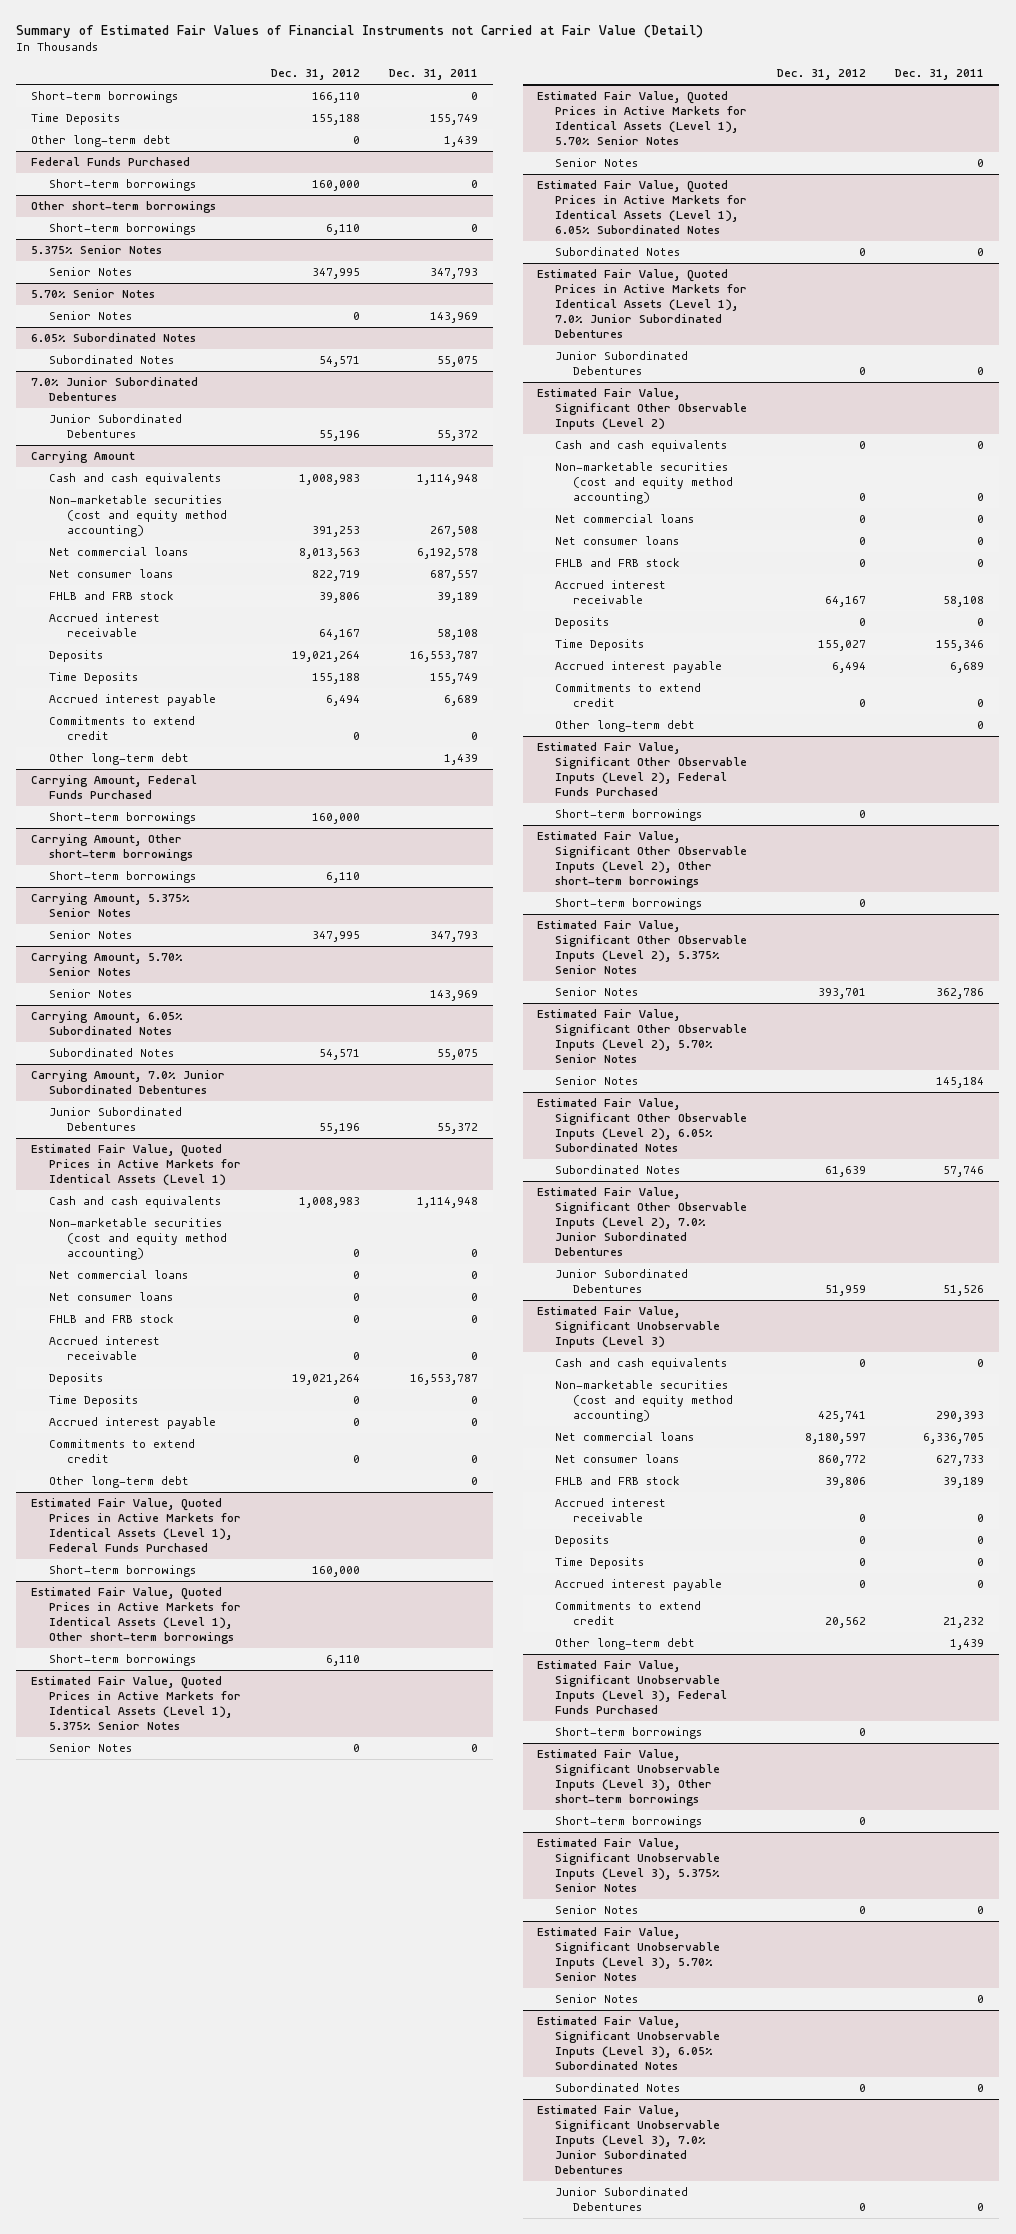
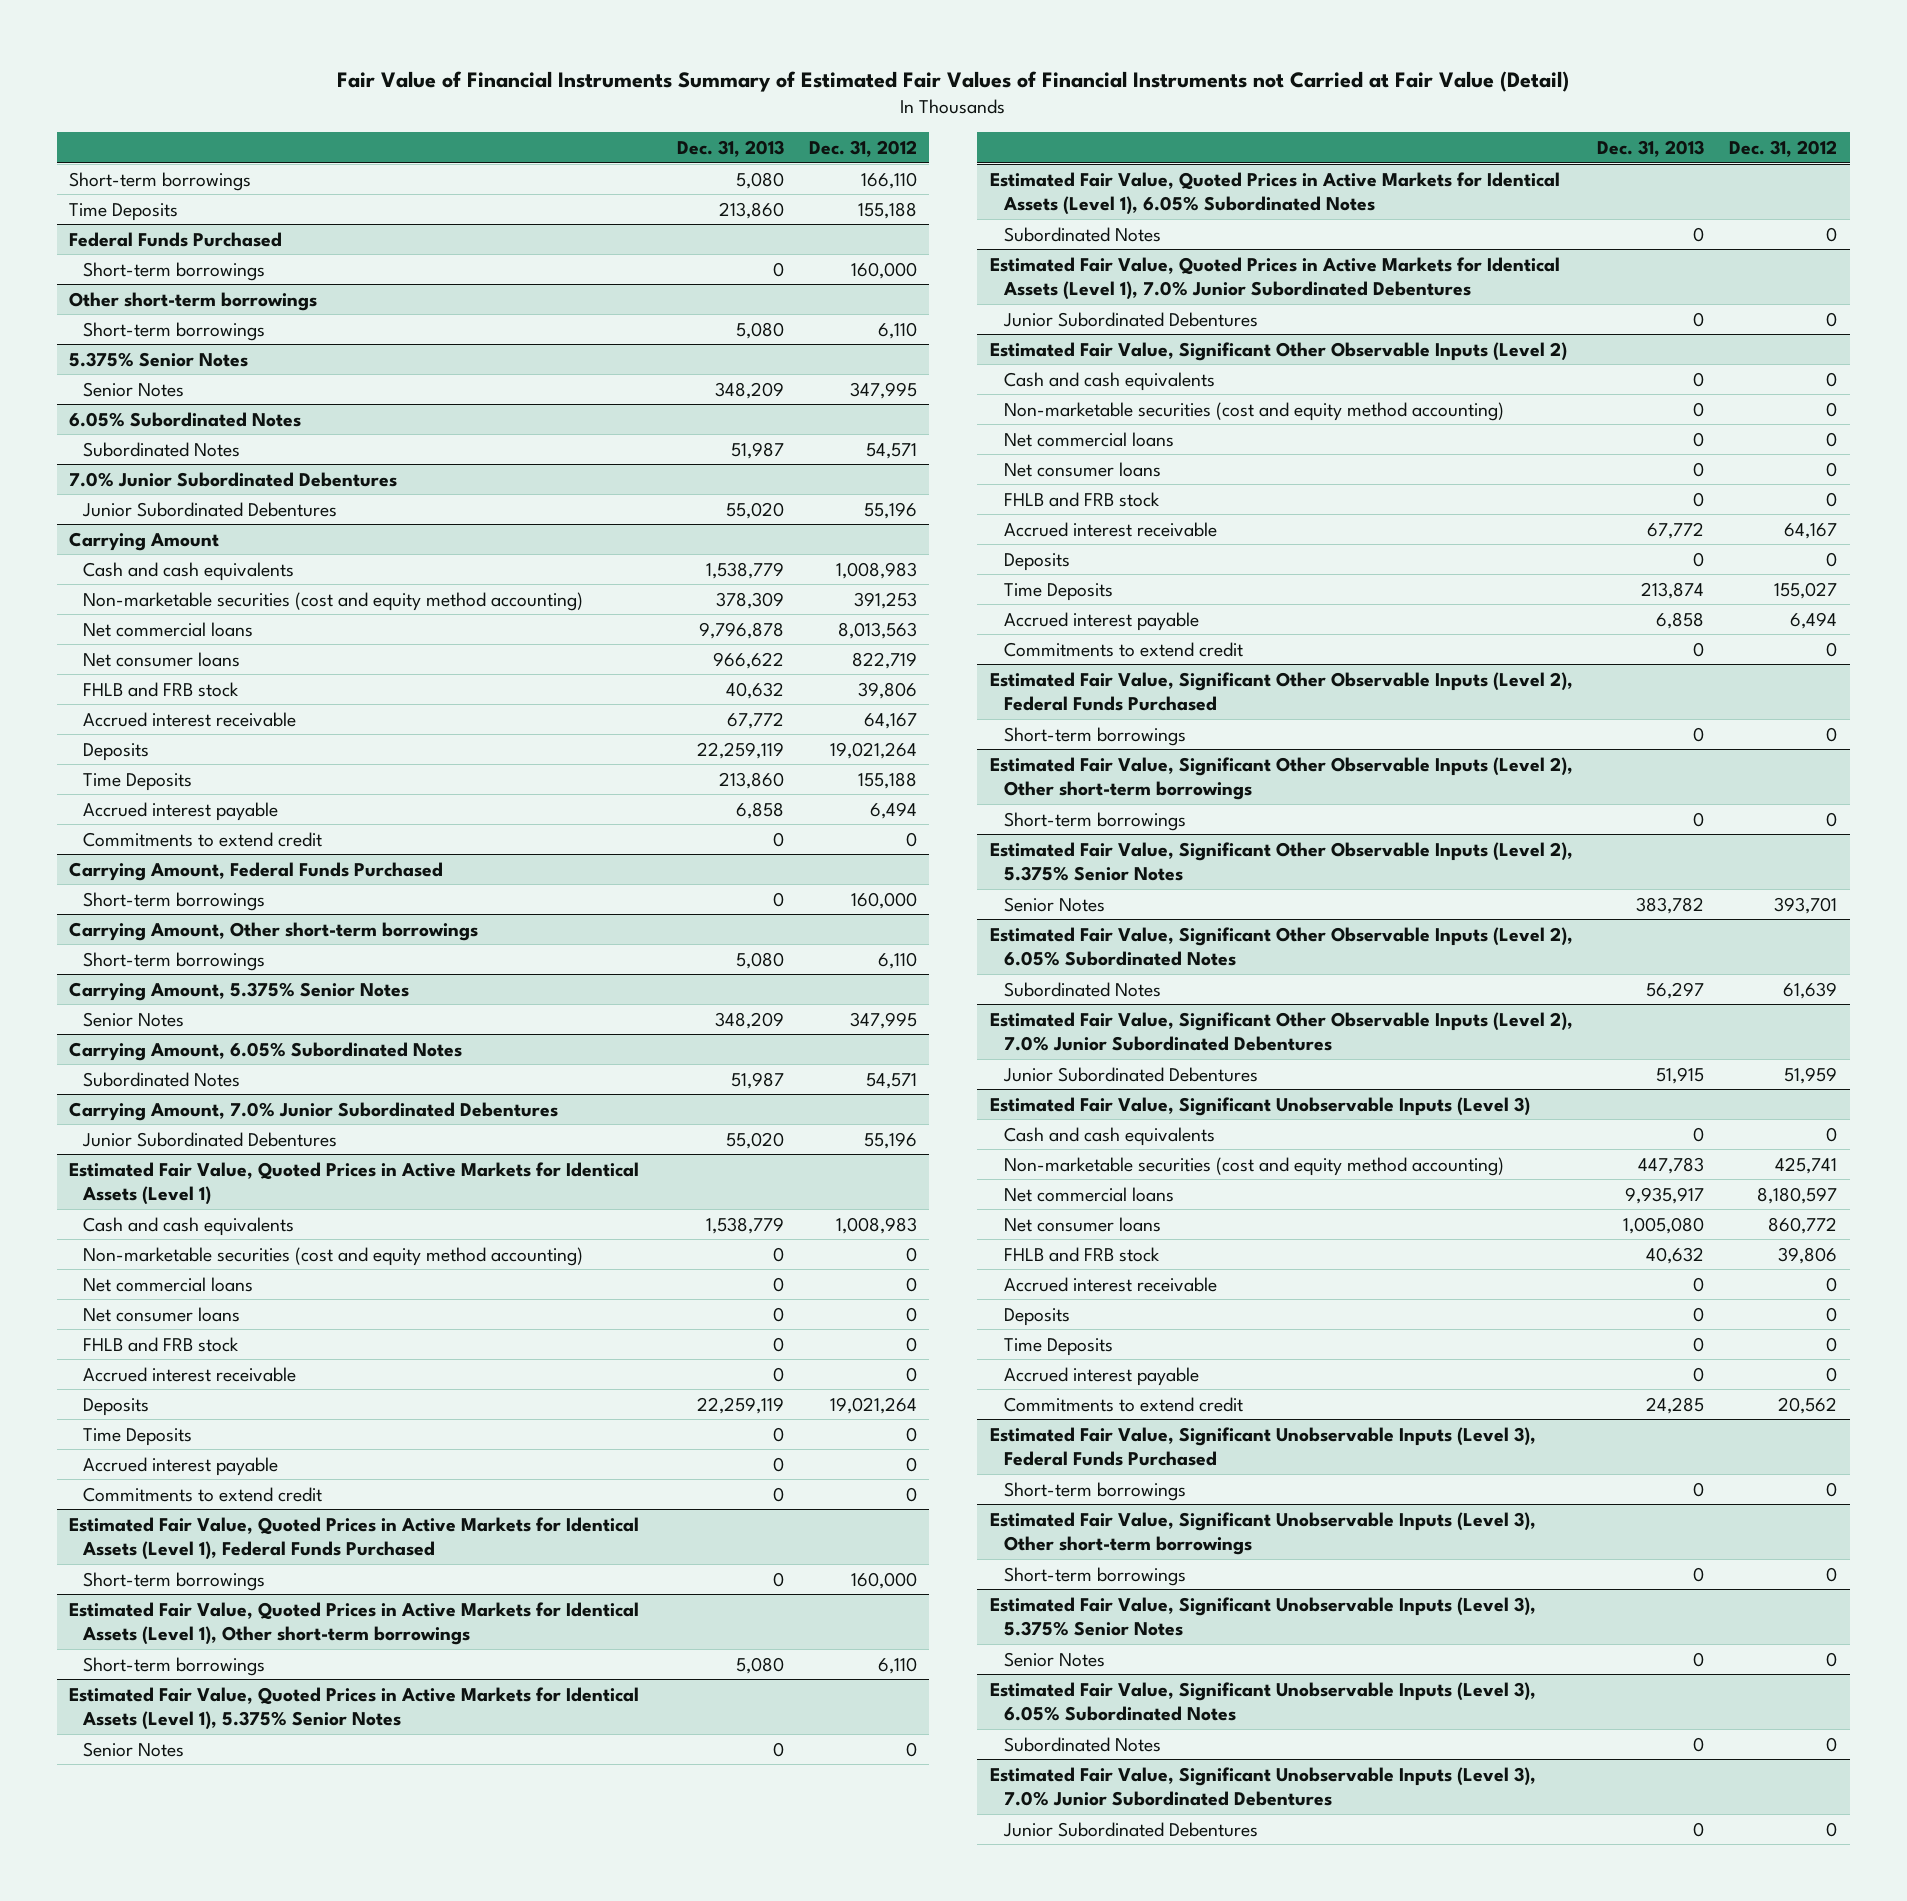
[16,24,704,38] Summary of Estimated Fair Values of Financial Instruments not Carried at Fair Value (Detail) -> [337,71,1570,93] Fair Value of Financial Instruments Summary of Estimated Fair Values of Financial Instruments not Carried at Fair Value (Detail)
[389,69,479,81] Dec. 31, 2011 -> none
none -> [677,139,785,157] Dec. 31, 2013
[31,134,172,147] Other long-term debt -> none
[31,288,156,298] 5.70% Senior Notes -> none
[48,310,132,320] Senior Notes -> none
[48,752,189,765] Other long-term debt -> none
[31,951,184,977] Carrying Amount, 5.70% Senior Notes -> none
[48,988,132,998] Senior Notes -> none
[48,1475,189,1488] Other long-term debt -> none
[537,90,748,146] Estimated Fair Value, Quoted Prices in Active Markets for Identical Assets (Level 1), 5.70% Senior Notes -> none
[555,157,639,167] Senior Notes -> none
[555,719,696,732] Other long-term debt -> none
[537,1008,748,1064] Estimated Fair Value, Significant Other Observable Inputs (Level 2), 5.70% Senior Notes -> none
[555,1075,639,1085] Senior Notes -> none
[555,1637,696,1650] Other long-term debt -> none
[537,1926,721,1982] Estimated Fair Value, Significant Unobservable Inputs (Level 3), 5.70% Senior Notes -> none
[555,1993,639,2003] Senior Notes -> none

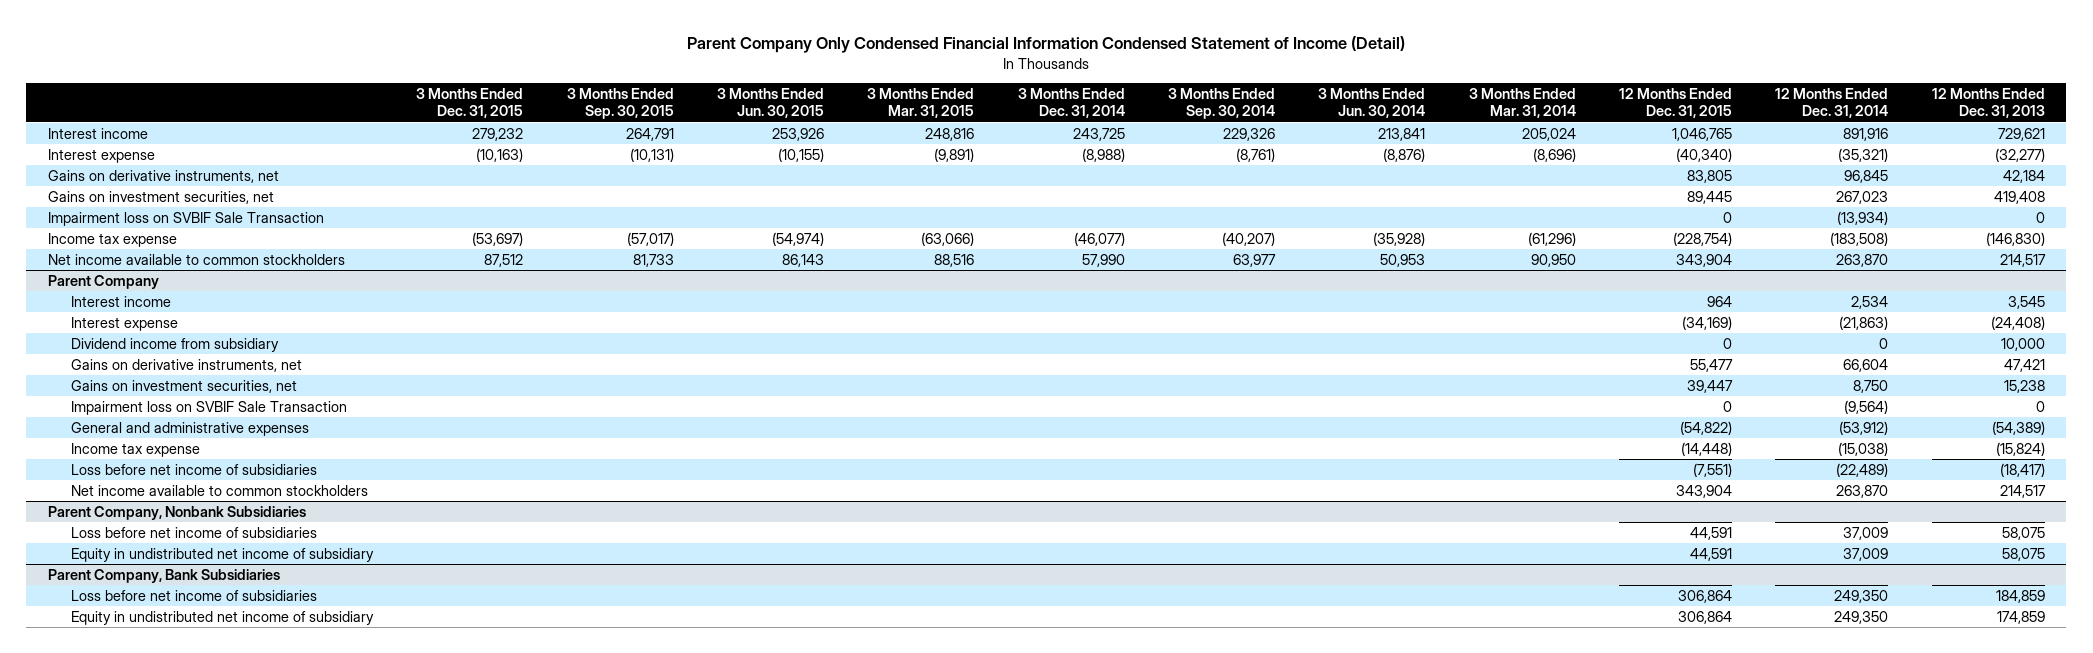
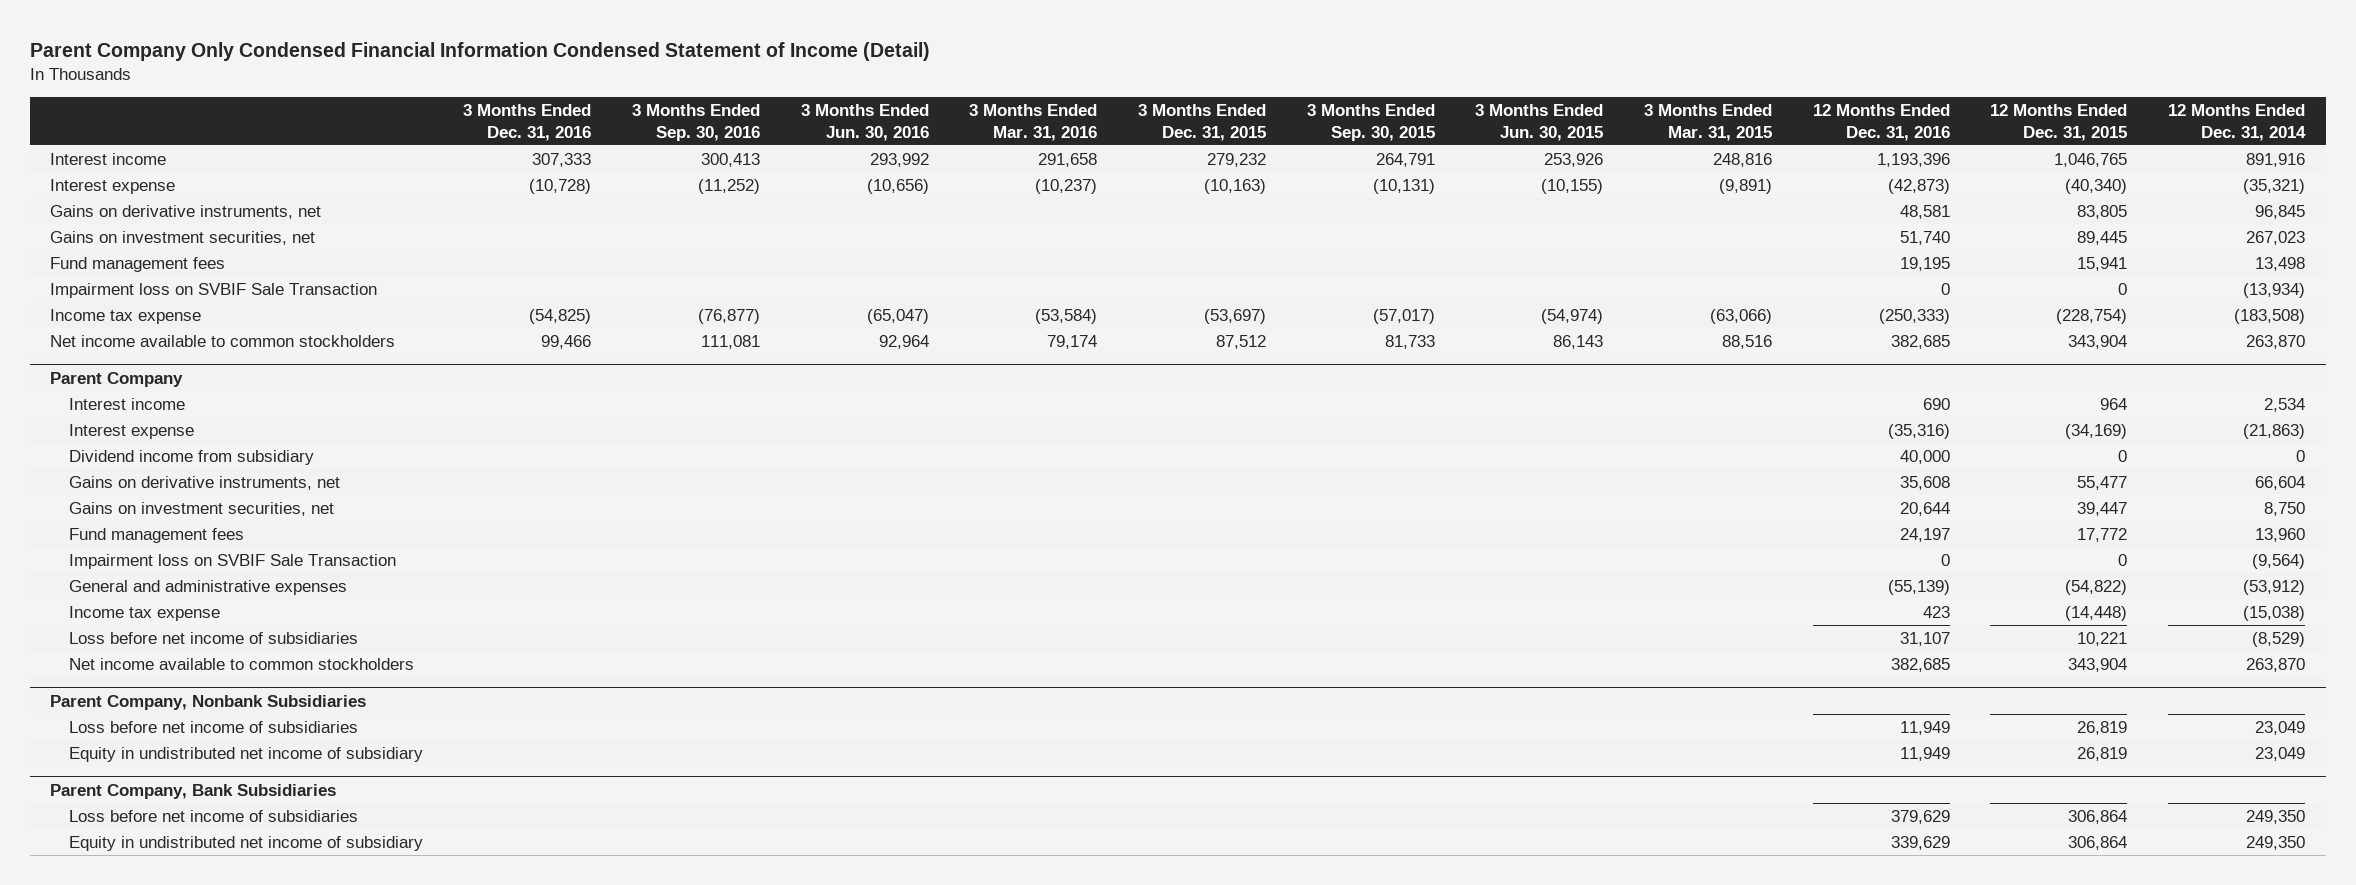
[1017,87,1125,119] 3 Months Ended Dec. 31, 2014 -> none
[1168,87,1276,120] 3 Months Ended Sep. 30, 2014 -> none
[1318,87,1426,119] 3 Months Ended Jun. 30, 2014 -> none
[1468,87,1576,119] 3 Months Ended Mar. 31, 2014 -> none
[1931,87,2045,119] 12 Months Ended Dec. 31, 2013 -> none
none -> [463,103,592,141] 3 Months Ended Dec. 31, 2016
none -> [631,103,760,141] 3 Months Ended Sep. 30, 2016
none -> [800,103,929,141] 3 Months Ended Jun. 30, 2016
none -> [969,103,1098,141] 3 Months Ended Mar. 31, 2016
none -> [1812,103,1950,141] 12 Months Ended Dec. 31, 2016
none -> [50,256,226,272] Fund management fees
none -> [68,527,244,543] Fund management fees
[1693,462,1733,477] (7,551) -> [2077,631,2128,646] 10,221
[1836,462,1889,477] (22,489) -> [2252,631,2306,647] (8,529)
[1690,526,1733,540] 44,591 -> [2077,720,2128,735] 26,819
[1843,526,1889,540] 37,009 -> [2255,720,2306,735] 23,049
[1690,547,1733,561] 44,591 -> [2077,746,2128,761] 26,819
[1843,547,1889,561] 37,009 -> [2255,746,2306,761] 23,049

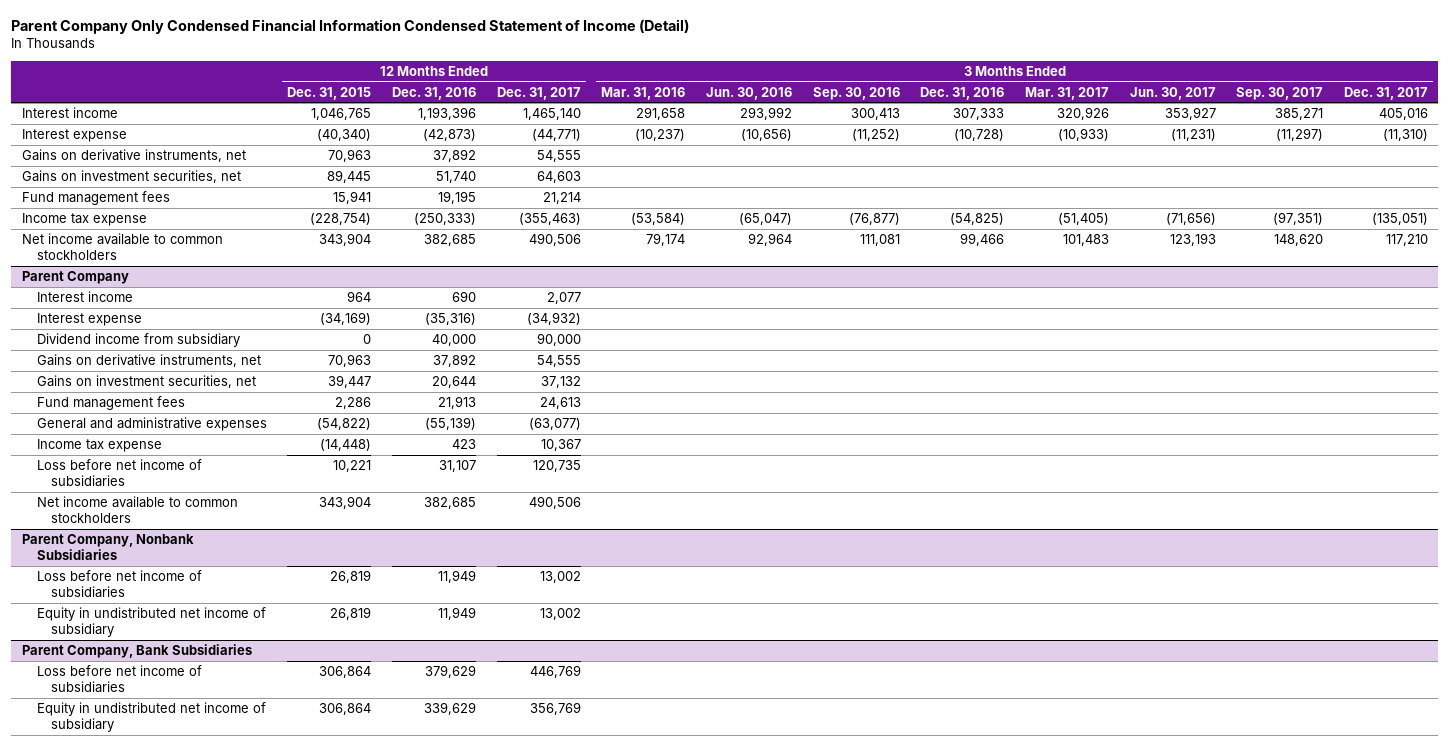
[1138,103,1267,141] 3 Months Ended Dec. 31, 2015 -> none
[1306,103,1435,141] 3 Months Ended Sep. 30, 2015 -> none
[1475,103,1604,141] 3 Months Ended Jun. 30, 2015 -> none
[1644,103,1773,141] 3 Months Ended Mar. 31, 2015 -> none
[2168,103,2307,141] 12 Months Ended Dec. 31, 2014 -> none
none -> [496,86,581,100] Dec. 31, 2017
none -> [1025,86,1110,100] Mar. 31, 2017
none -> [1129,86,1216,100] Jun. 30, 2017
none -> [1236,86,1324,100] Sep. 30, 2017
none -> [1344,86,1429,100] Dec. 31, 2017
[1899,204,1950,219] 48,581 -> [432,148,476,162] 37,892
[2077,204,2128,219] 83,805 -> [328,148,372,162] 70,963
[50,282,378,298] Impairment loss on SVBIF Sale Transaction -> none
[1899,475,1950,490] 35,608 -> [432,353,476,367] 37,892
[2077,475,2128,490] 55,477 -> [328,353,372,367] 70,963
[68,553,396,569] Impairment loss on SVBIF Sale Transaction -> none
[1899,527,1950,542] 24,197 -> [437,395,476,409] 21,913
[2077,527,2128,542] 17,772 -> [335,396,372,409] 2,286

